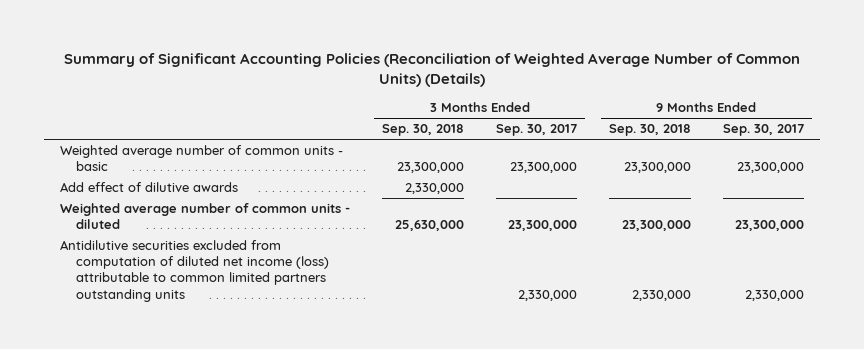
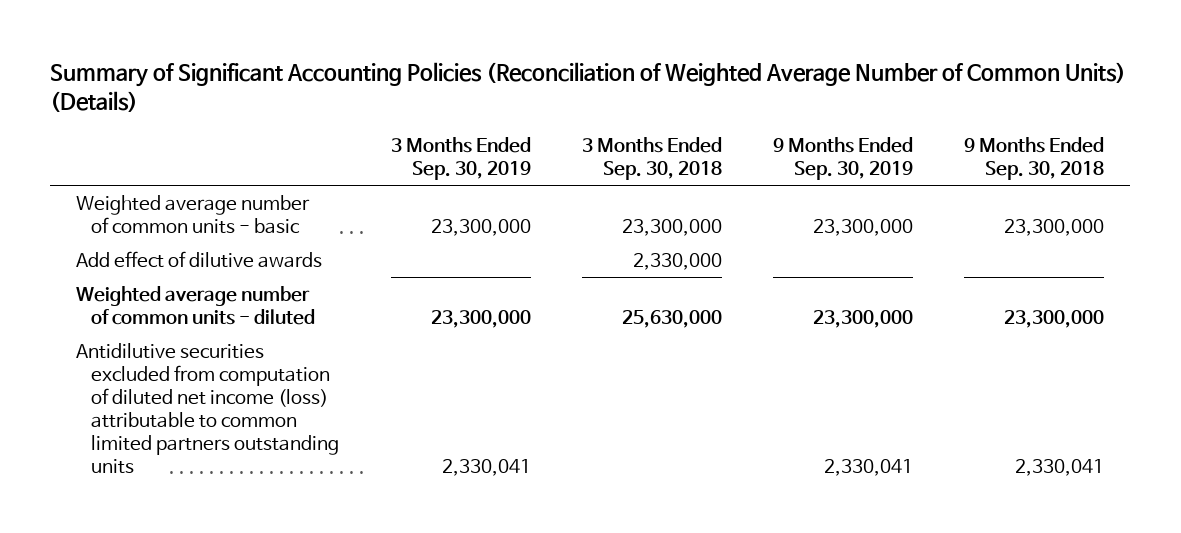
[496,124,578,137] Sep. 30, 2017 -> none
[722,124,804,137] Sep. 30, 2017 -> none
none -> [390,137,531,181] 3 Months Ended Sep. 30, 2019
none -> [773,137,914,181] 9 Months Ended Sep. 30, 2019
[632,289,692,301] 2,330,000 -> [1015,458,1105,476] 2,330,041

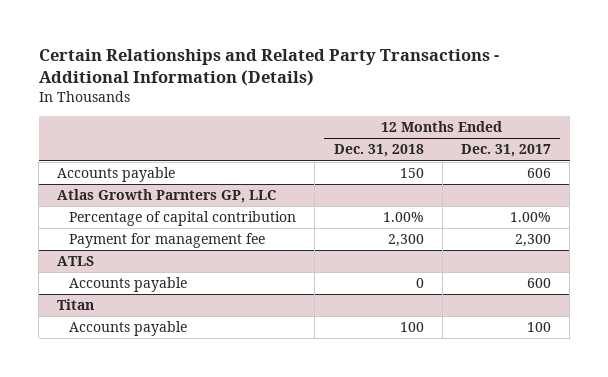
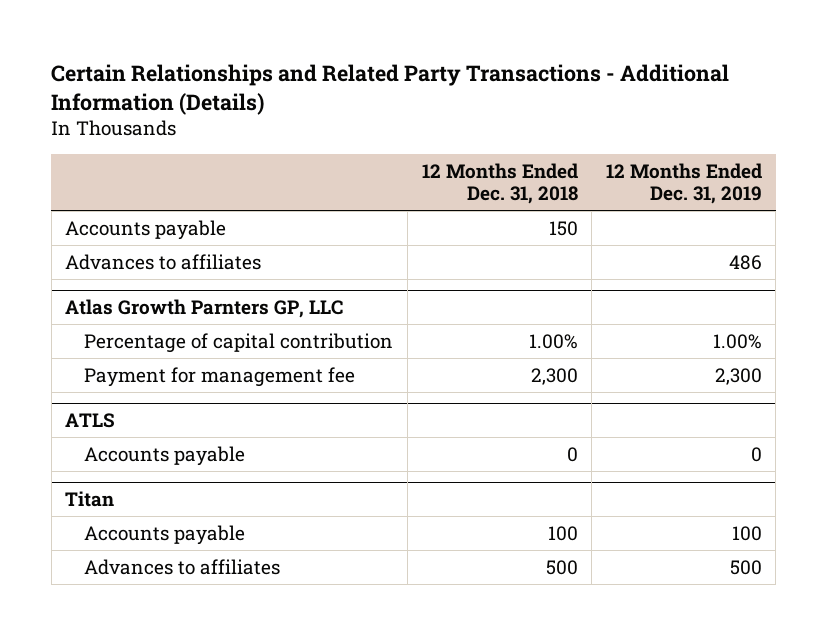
[460,144,551,158] Dec. 31, 2017 -> none
none -> [605,162,762,204] 12 Months Ended Dec. 31, 2019
none -> [65,253,262,270] Advances to affiliates
none -> [84,558,281,575] Advances to affiliates

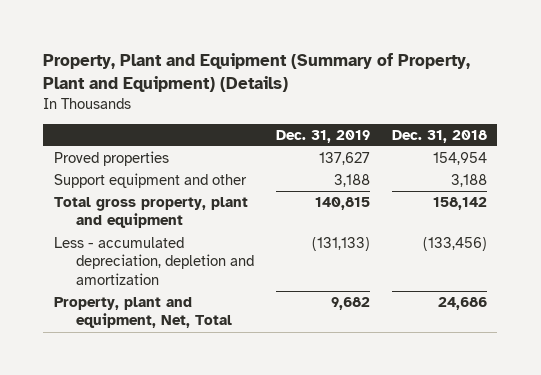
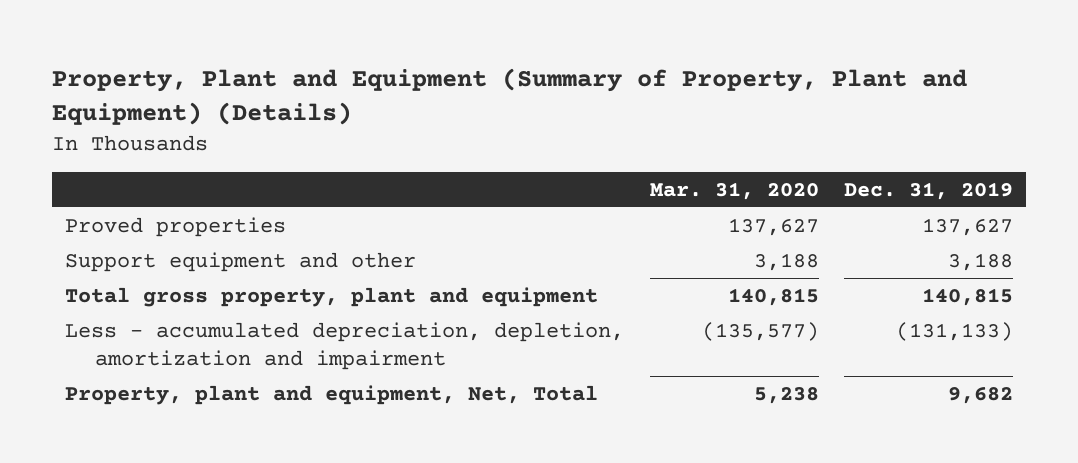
[391,129,487,143] Dec. 31, 2018 -> none
none -> [649,181,819,200] Mar. 31, 2020
[54,237,255,285] Less - accumulated depreciation, depletion and amortization -> [64,321,624,370] Less - accumulated depreciation, depletion, amortization and impairment

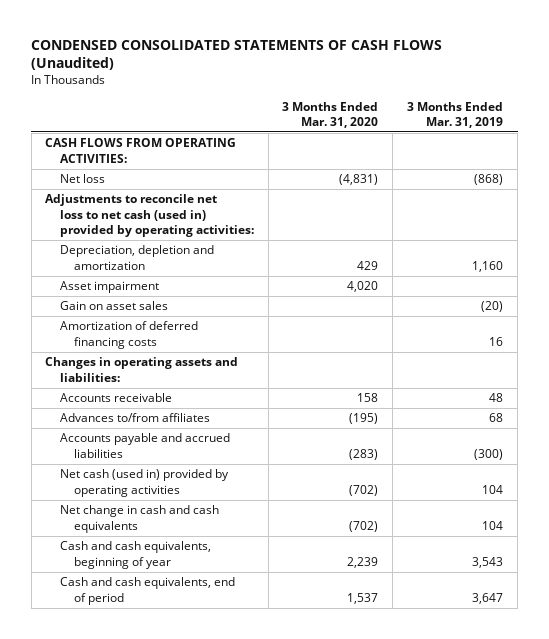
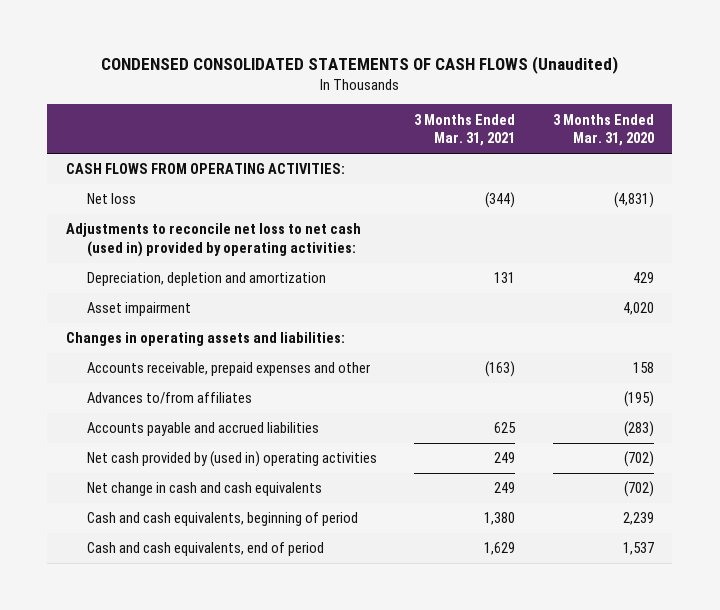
[407,101,504,129] 3 Months Ended Mar. 31, 2019 -> none
none -> [414,113,516,147] 3 Months Ended Mar. 31, 2021
[59,301,168,311] Gain on asset sales -> none
[59,321,198,349] Amortization of deferred financing costs -> none
[59,393,172,403] Accounts receivable -> [86,362,370,377] Accounts receivable, prepaid expenses and other
[59,469,229,497] Net cash (used in) provided by operating activities -> [86,451,377,468] Net cash provided by (used in) operating activities
[59,541,211,569] Cash and cash equivalents, beginning of year -> [86,512,358,527] Cash and cash equivalents, beginning of period

